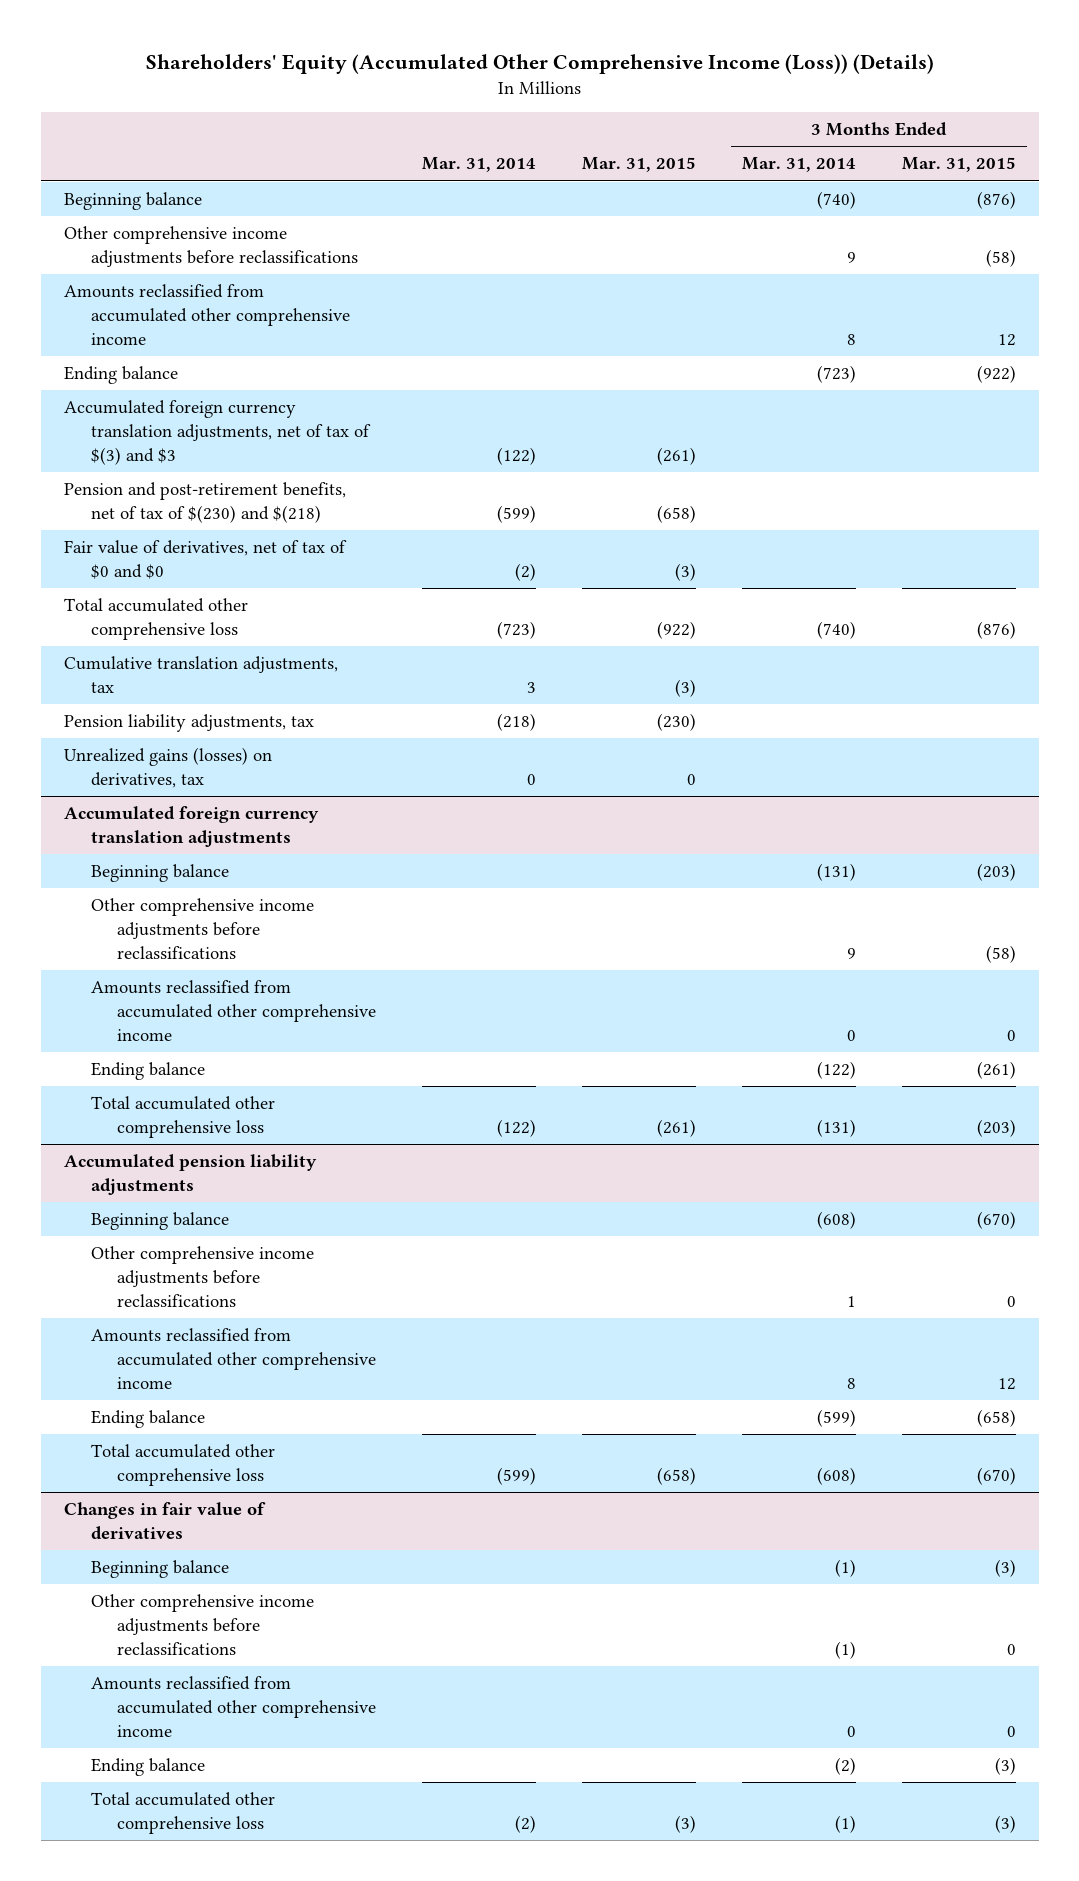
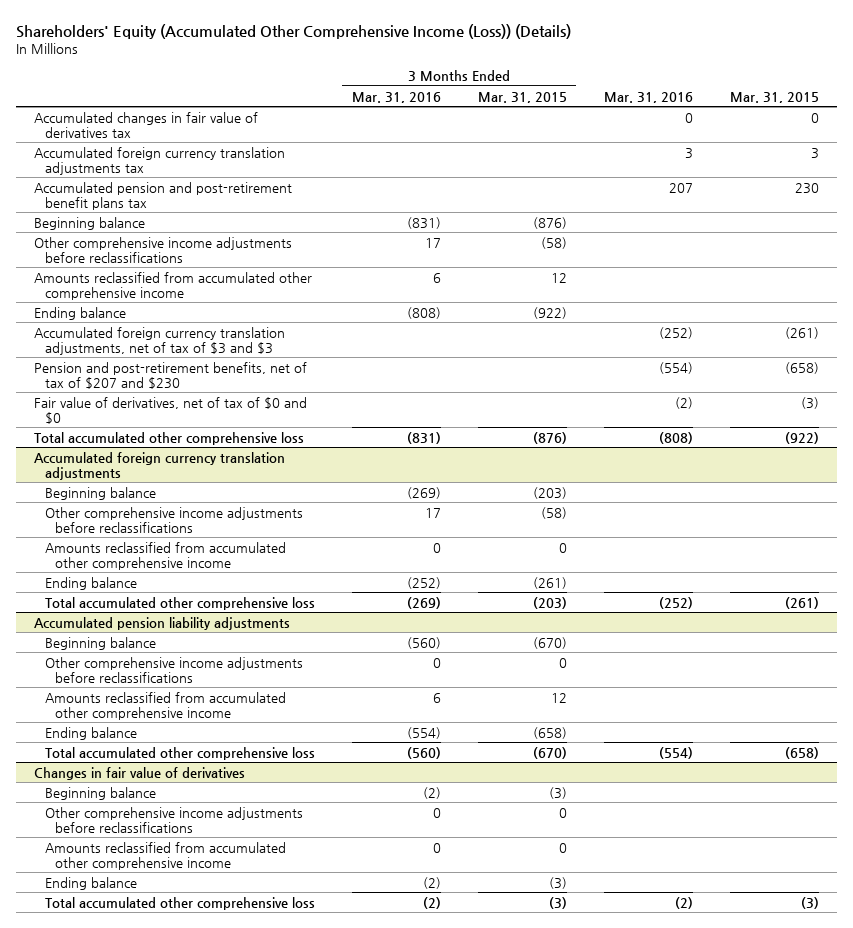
[422,157,537,173] Mar. 31, 2014 -> none
[742,157,857,173] Mar. 31, 2014 -> none
none -> [351,91,441,103] Mar. 31, 2016
none -> [603,91,693,103] Mar. 31, 2016
none -> [34,111,259,138] Accumulated changes in fair value of derivatives tax
none -> [34,146,286,175] Accumulated foreign currency translation adjustments tax
none -> [34,181,293,210] Accumulated pension and post-retirement benefit plans tax
[63,400,371,465] Accumulated foreign currency translation adjustments, net of tax of $(3) and $3 -> [34,326,286,355] Accumulated foreign currency translation adjustments, net of tax of $3 and $3
[63,482,346,523] Pension and post-retirement benefits, net of tax of $(230) and $(218) -> [34,361,308,389] Pension and post-retirement benefits, net of tax of $207 and $230
[63,656,338,693] Cumulative translation adjustments, tax -> none
[63,714,314,733] Pension liability adjustments, tax -> none
[63,747,272,788] Unrealized gains (losses) on derivatives, tax -> none

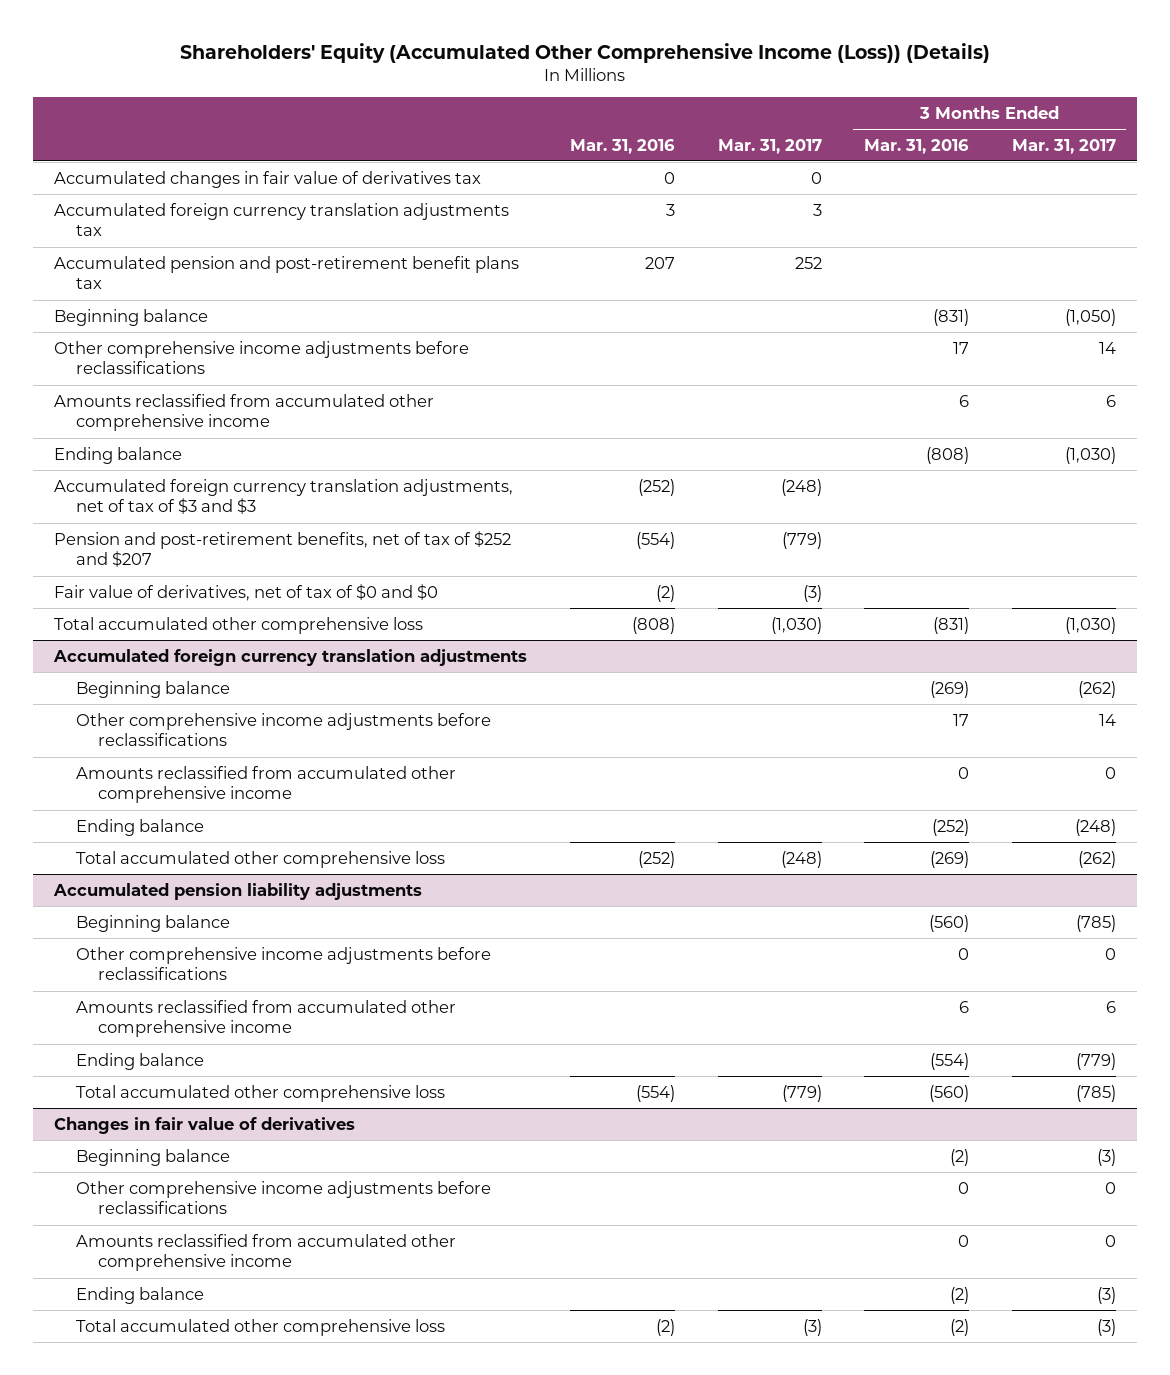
[477,91,567,103] Mar. 31, 2015 -> none
[729,91,819,103] Mar. 31, 2015 -> none
none -> [717,138,822,154] Mar. 31, 2017
none -> [1011,138,1116,154] Mar. 31, 2017
[34,361,308,389] Pension and post-retirement benefits, net of tax of $207 and $230 -> [54,530,512,568] Pension and post-retirement benefits, net of tax of $252 and $207

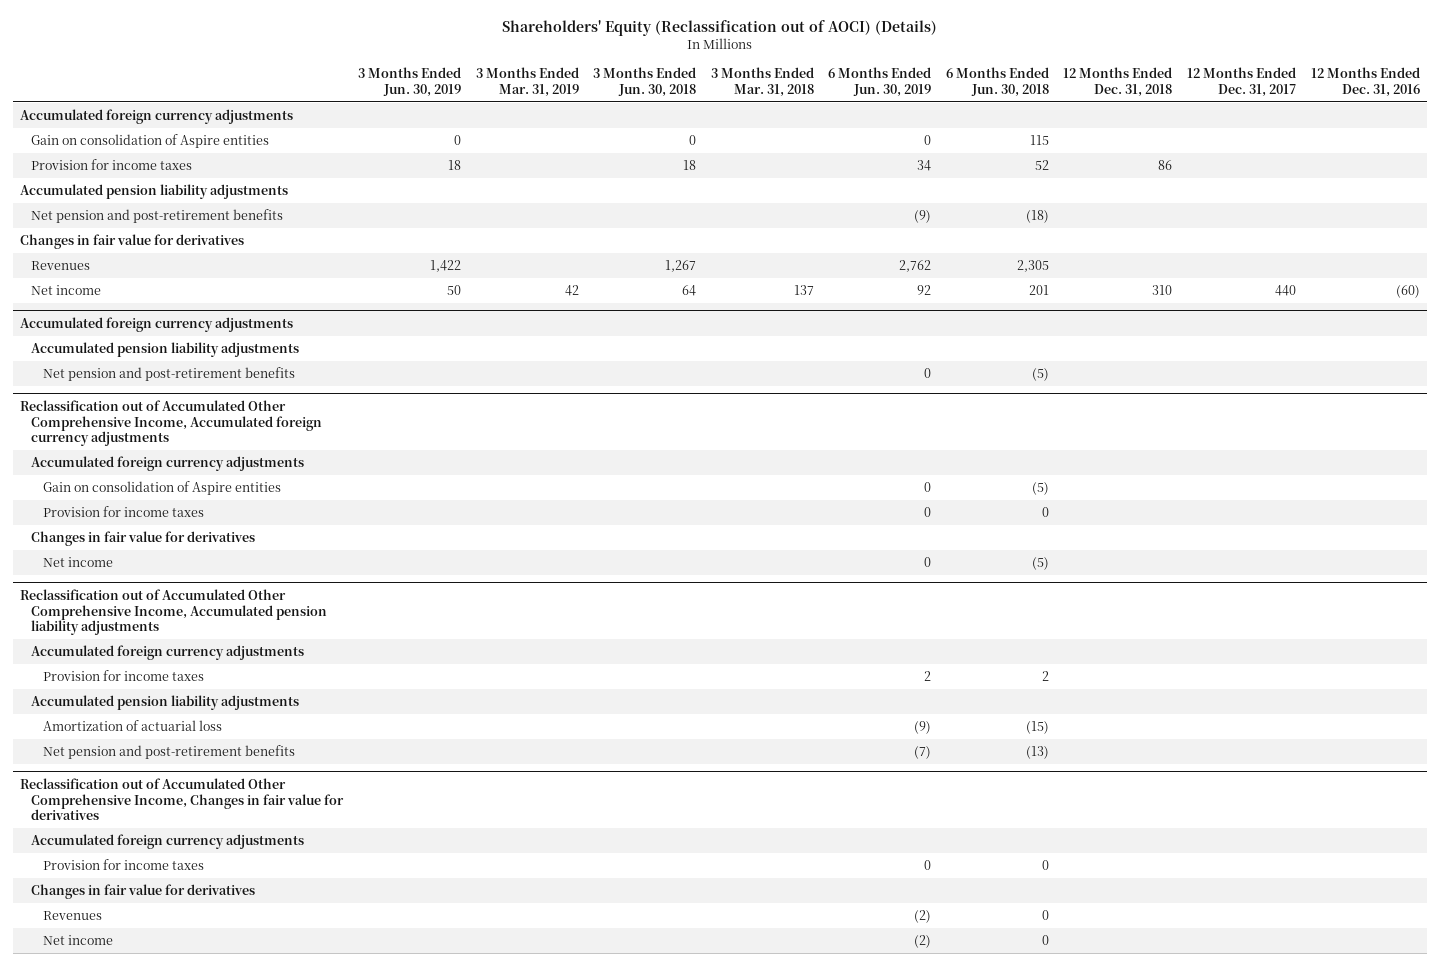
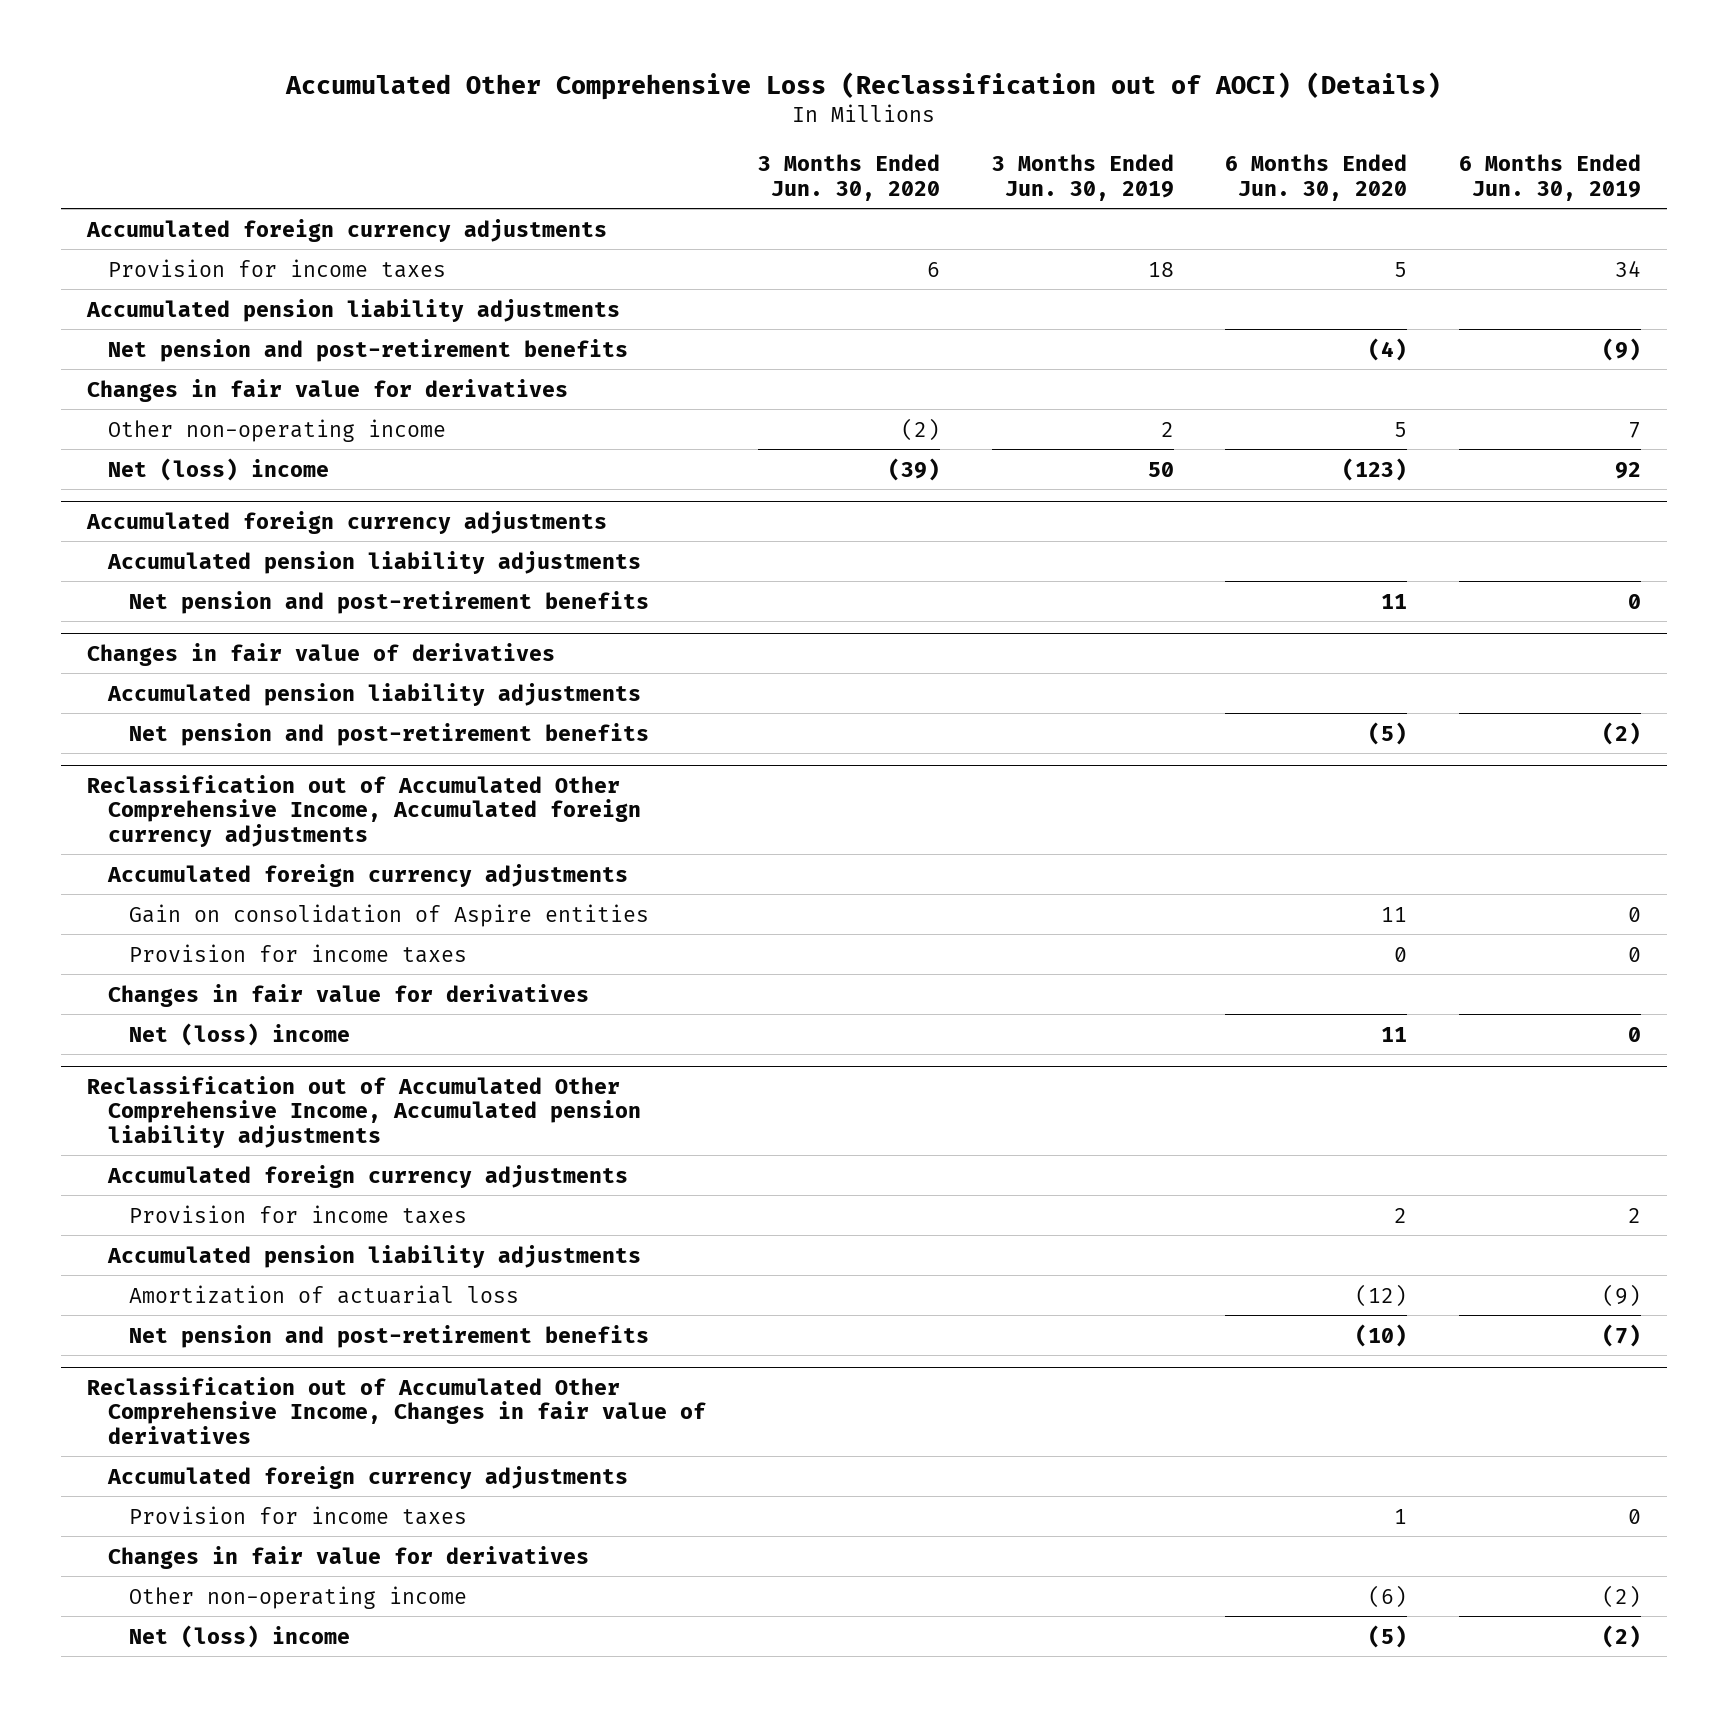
[501,19,937,36] Shareholders' Equity (Reclassification out of AOCI) (Details) -> [284,71,1441,100] Accumulated Other Comprehensive Loss (Reclassification out of AOCI) (Details)
[475,66,579,97] 3 Months Ended Mar. 31, 2019 -> none
[593,66,697,97] 3 Months Ended Jun. 30, 2018 -> none
[710,66,814,97] 3 Months Ended Mar. 31, 2018 -> none
[945,66,1049,97] 6 Months Ended Jun. 30, 2018 -> none
[1063,66,1173,97] 12 Months Ended Dec. 31, 2018 -> none
[1187,66,1297,97] 12 Months Ended Dec. 31, 2017 -> none
[1310,66,1420,97] 12 Months Ended Dec. 31, 2016 -> none
none -> [757,154,940,201] 3 Months Ended Jun. 30, 2020
none -> [1225,154,1408,201] 6 Months Ended Jun. 30, 2020
[31,133,270,148] Gain on consolidation of Aspire entities -> none
[31,260,91,270] Revenues -> none
none -> [108,418,447,442] Other non-operating income
[31,284,102,295] Net income -> [108,457,330,481] Net (loss) income
none -> [86,642,555,666] Changes in fair value of derivatives
none -> [107,682,642,706] Accumulated pension liability adjustments
none -> [129,722,650,746] Net pension and post-retirement benefits
[42,556,113,567] Net income -> [129,1022,351,1046] Net (loss) income
[20,777,345,821] Reclassification out of Accumulated Other Comprehensive Income, Changes in fair value for derivatives -> [86,1376,707,1444] Reclassification out of Accumulated Other Comprehensive Income, Changes in fair value of derivatives
[42,910,102,920] Revenues -> none
none -> [129,1585,468,1609] Other non-operating income
[42,934,113,945] Net income -> [129,1624,351,1648] Net (loss) income

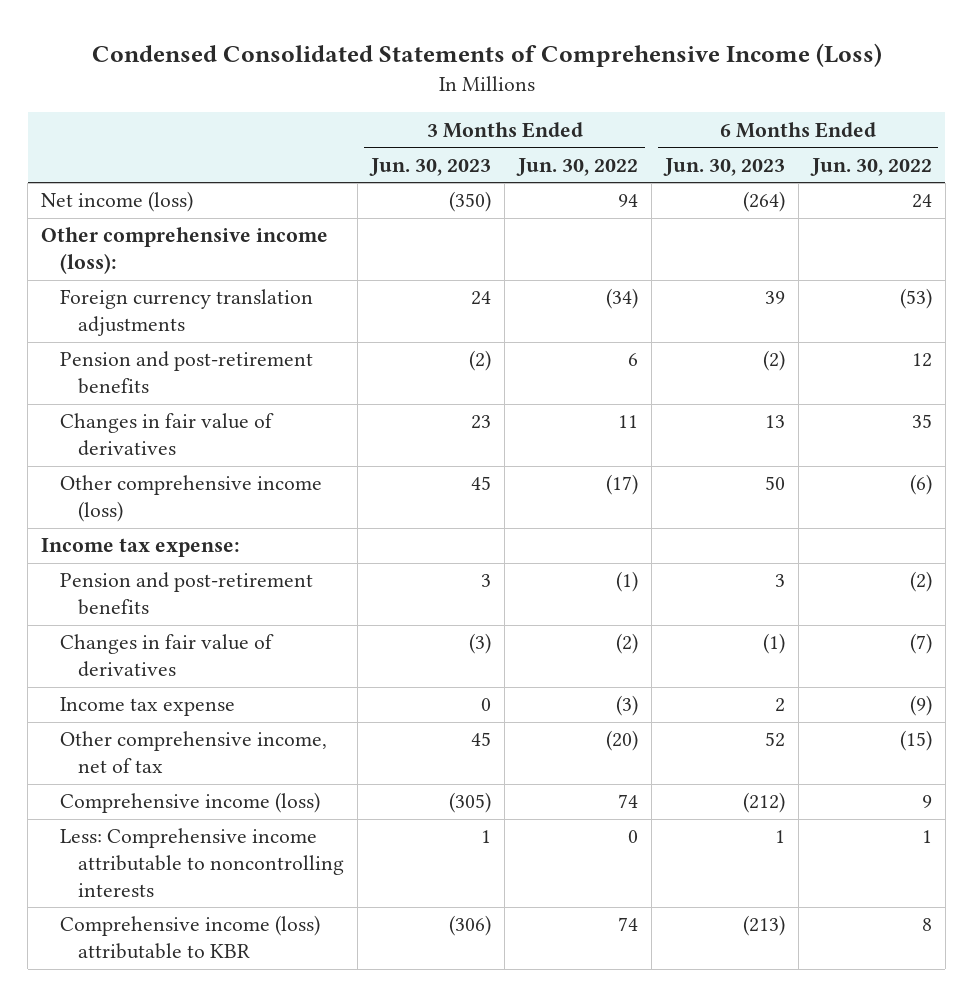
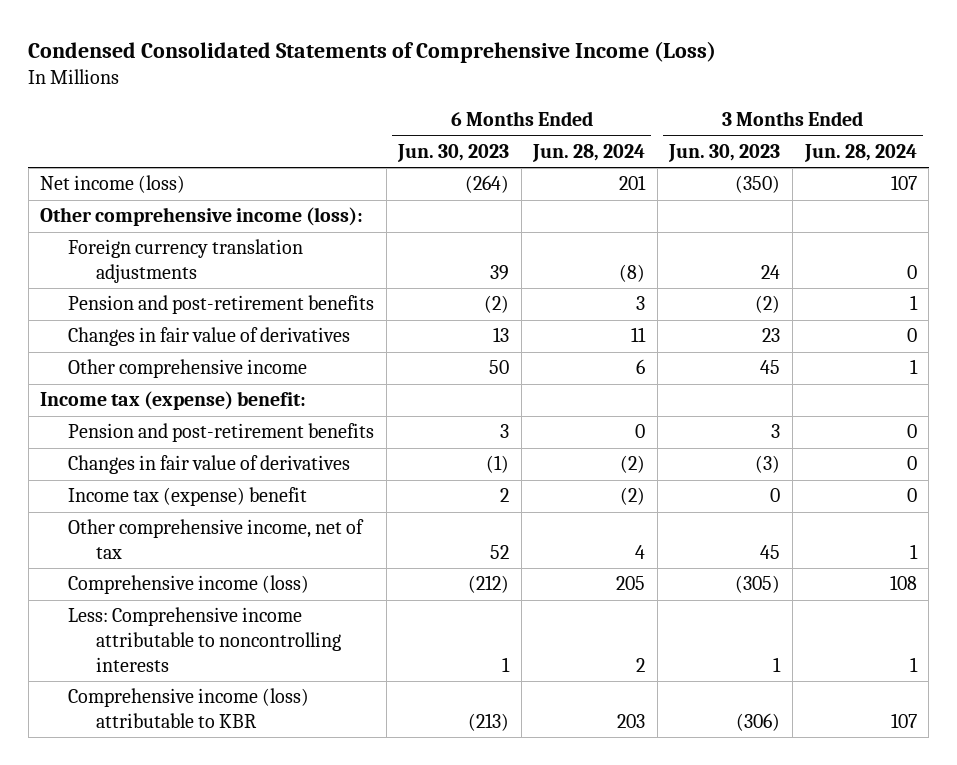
[516,157,639,176] Jun. 30, 2022 -> none
[809,157,932,176] Jun. 30, 2022 -> none
none -> [532,143,646,162] Jun. 28, 2024
none -> [803,143,917,162] Jun. 28, 2024
[59,475,322,523] Other comprehensive income (loss) -> [68,359,308,379] Other comprehensive income
[41,538,241,558] Income tax expense: -> [40,391,307,411] Income tax (expense) benefit:
[59,697,235,717] Income tax expense -> [68,487,308,507] Income tax (expense) benefit

